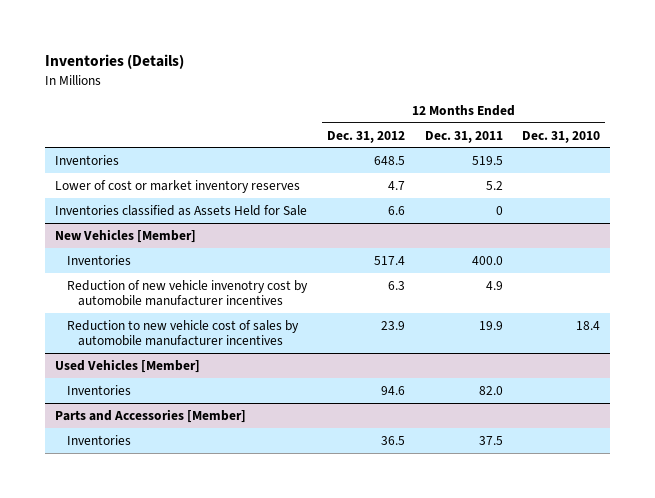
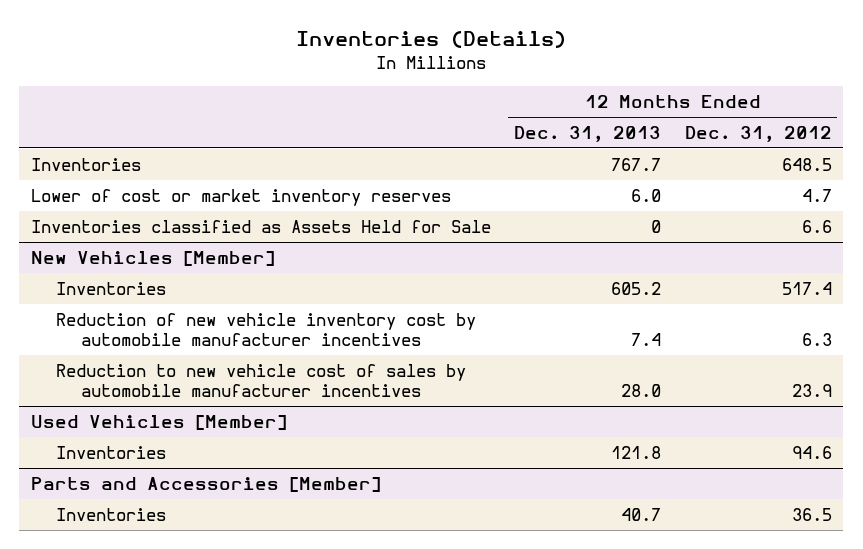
[424,130,503,143] Dec. 31, 2011 -> none
[522,130,601,143] Dec. 31, 2010 -> none
none -> [514,125,662,142] Dec. 31, 2013
[66,279,308,307] Reduction of new vehicle invenotry cost by automobile manufacturer incentives -> [56,312,477,347] Reduction of new vehicle inventory cost by automobile manufacturer incentives

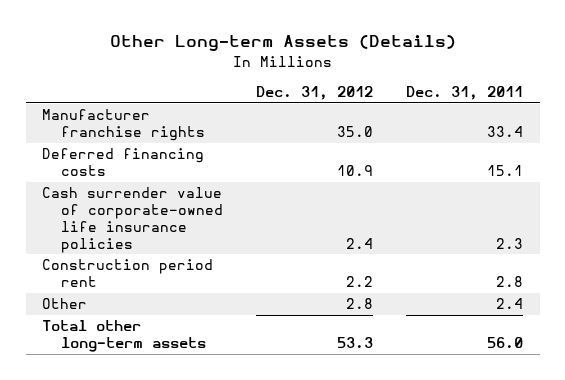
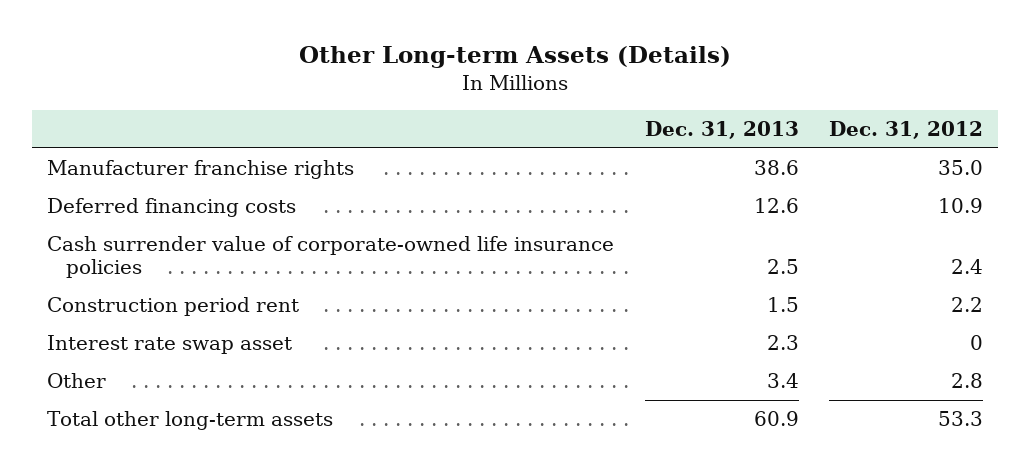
[406,86,524,101] Dec. 31, 2011 -> none
none -> [644,121,799,140] Dec. 31, 2013
none -> [47,335,293,355] Interest rate swap asset

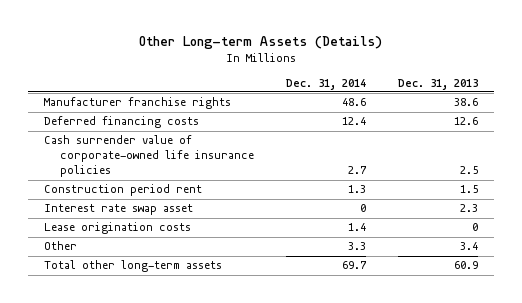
[829,121,984,140] Dec. 31, 2012 -> none
none -> [286,78,367,90] Dec. 31, 2014
none -> [43,222,191,235] Lease origination costs

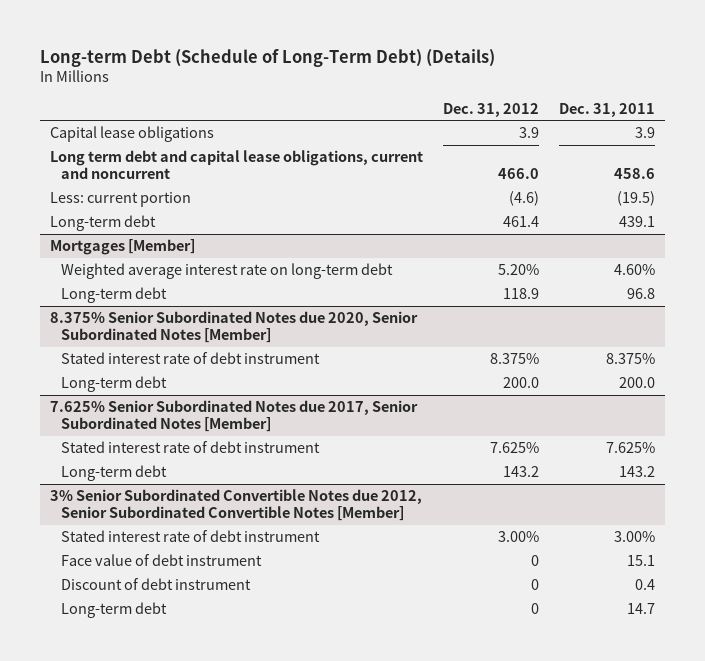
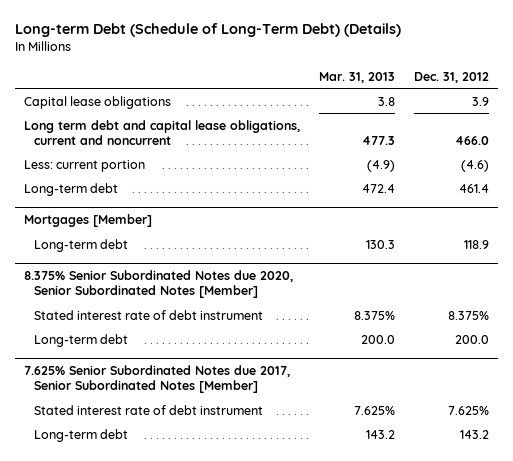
[558,102,655,117] Dec. 31, 2011 -> none
none -> [318,71,395,83] Mar. 31, 2013
[61,263,394,280] Weighted average interest rate on long-term debt -> none
[50,489,423,522] 3% Senior Subordinated Convertible Notes due 2012, Senior Subordinated Convertible Notes [Member] -> none
[61,530,321,543] Stated interest rate of debt instrument -> none
[61,554,263,567] Face value of debt instrument -> none
[61,578,252,591] Discount of debt instrument -> none
[61,602,168,619] Long-term debt -> none

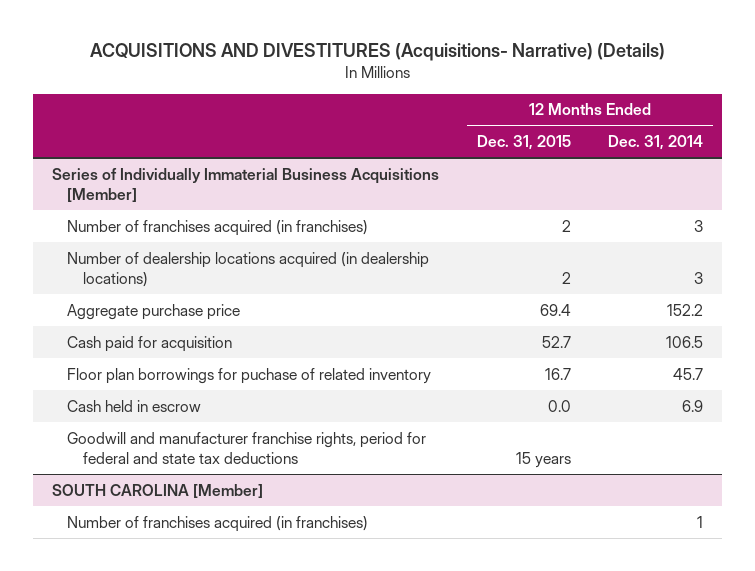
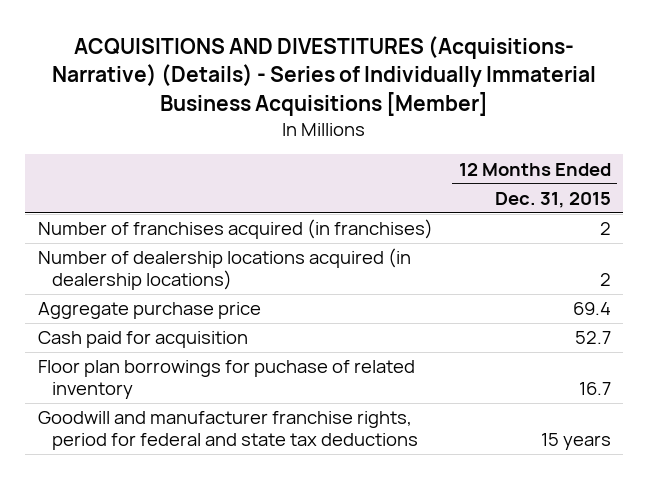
[89,43,665,62] ACQUISITIONS AND DIVESTITURES (Acquisitions- Narrative) (Details) -> [52,35,597,117] ACQUISITIONS AND DIVESTITURES (Acquisitions- Narrative) (Details) - Series of Individually Immaterial Business Acquisitions [Member]
[608,134,704,150] Dec. 31, 2014 -> none
[52,167,440,202] Series of Individually Immaterial Business Acquisitions [Member] -> none
[67,399,202,412] Cash held in escrow -> none
[52,483,264,498] SOUTH CAROLINA [Member] -> none
[67,515,369,532] Number of franchises acquired (in franchises) -> none

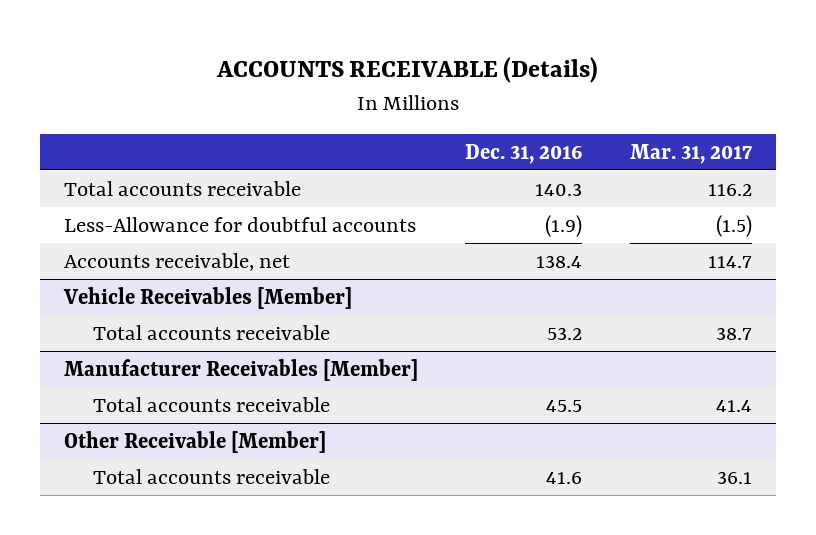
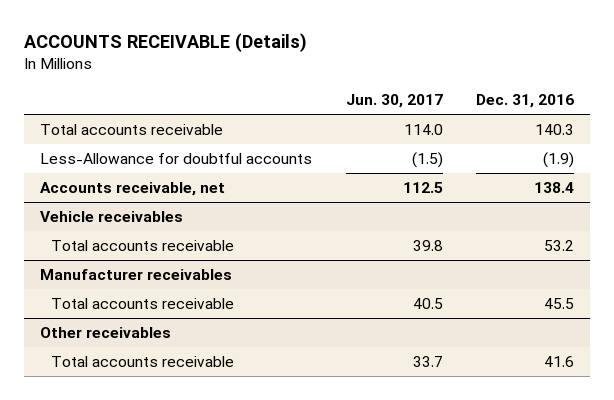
[630,143,753,164] Mar. 31, 2017 -> none
none -> [345,94,443,109] Jun. 30, 2017
[62,286,352,309] Vehicle Receivables [Member] -> [40,211,184,223] Vehicle receivables
[63,358,418,381] Manufacturer Receivables [Member] -> [40,269,233,281] Manufacturer receivables
[63,430,326,453] Other Receivable [Member] -> [40,327,172,339] Other receivables

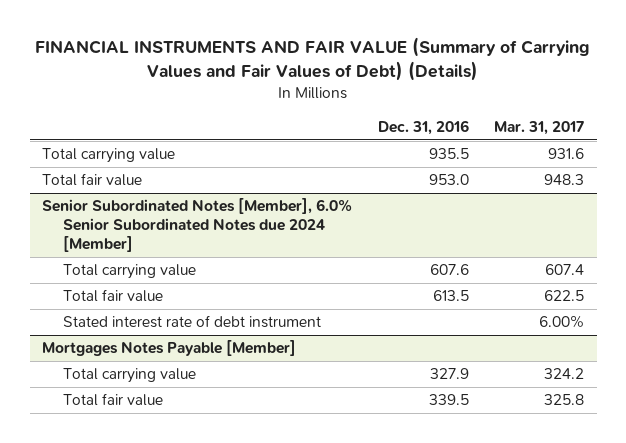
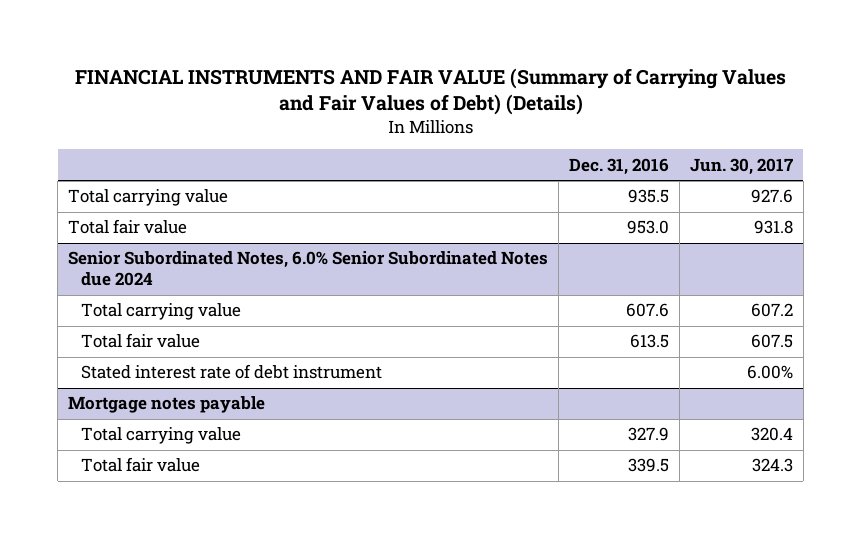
[494,120,585,135] Mar. 31, 2017 -> none
none -> [689,157,793,175] Jun. 30, 2017
[42,198,354,253] Senior Subordinated Notes [Member], 6.0% Senior Subordinated Notes due 2024 [Member] -> [68,251,549,287] Senior Subordinated Notes, 6.0% Senior Subordinated Notes due 2024
[42,340,297,357] Mortgages Notes Payable [Member] -> [68,396,266,414] Mortgage notes payable

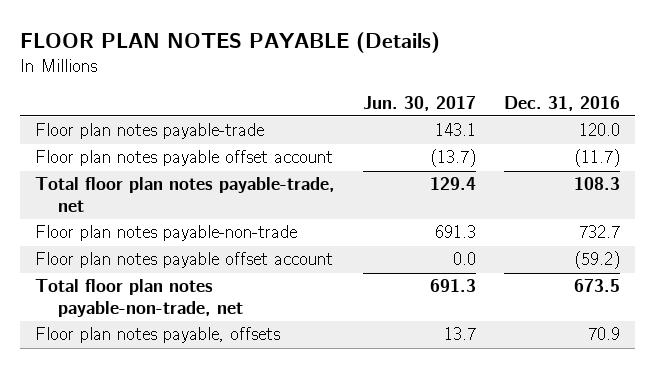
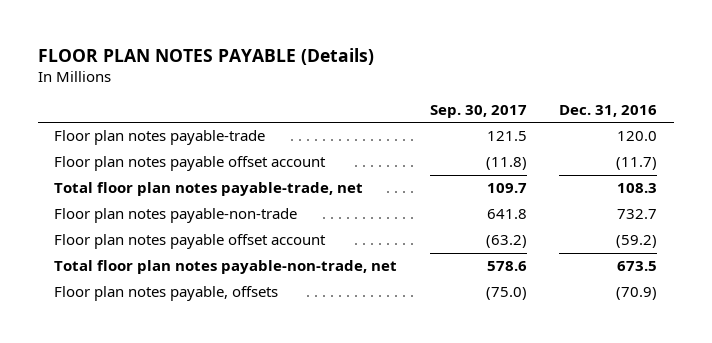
[362,95,476,111] Jun. 30, 2017 -> none
none -> [429,105,527,119] Sep. 30, 2017
[588,327,621,341] 70.9 -> [616,287,658,301] (70.9)

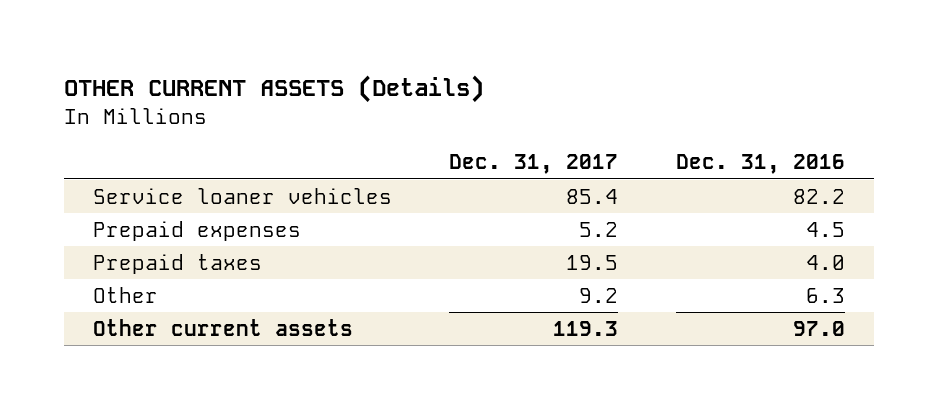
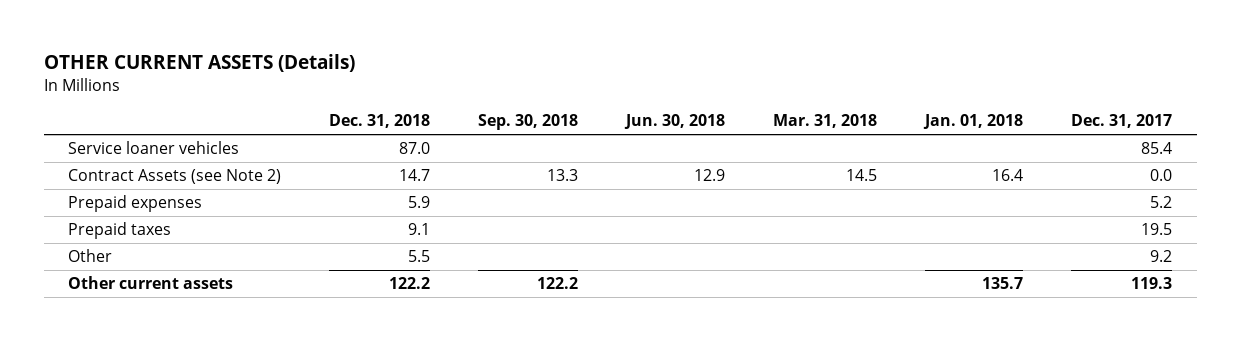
[675,154,845,175] Dec. 31, 2016 -> none
none -> [328,114,430,129] Dec. 31, 2018
none -> [477,114,578,131] Sep. 30, 2018
none -> [624,114,726,130] Jun. 30, 2018
none -> [773,114,878,129] Mar. 31, 2018
none -> [923,114,1024,130] Jan. 01, 2018
none -> [67,169,281,185] Contract Assets (see Note 2)

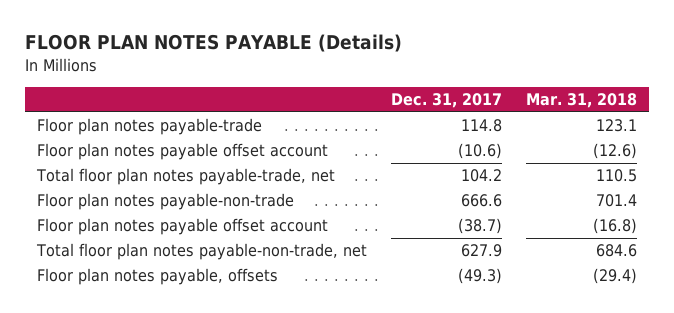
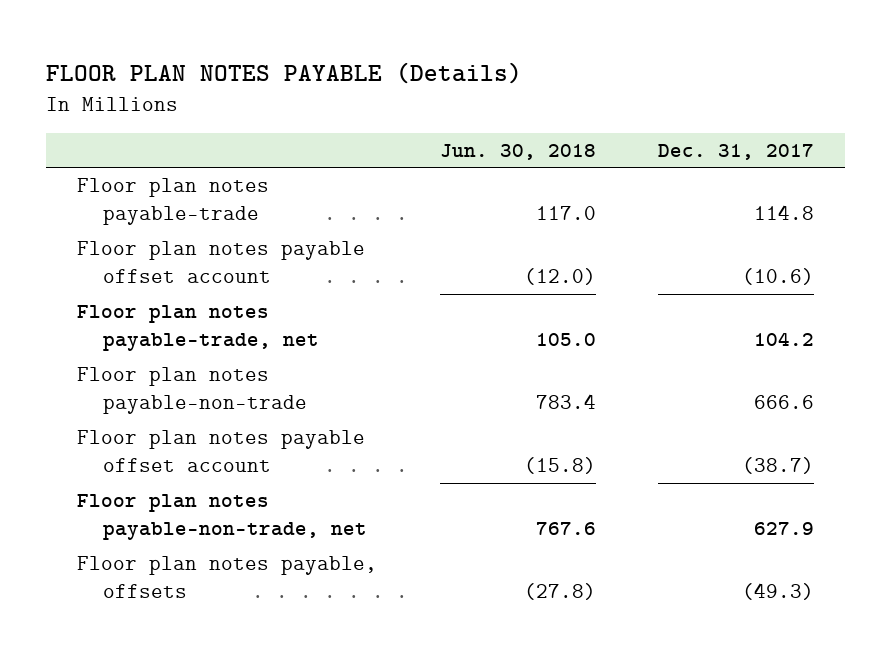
[525,93,637,109] Mar. 31, 2018 -> none
none -> [439,143,596,160] Jun. 30, 2018
[35,168,335,186] Total floor plan notes payable-trade, net -> [77,305,320,352] Floor plan notes payable-trade, net
[35,243,367,261] Total floor plan notes payable-non-trade, net -> [77,494,368,541] Floor plan notes payable-non-trade, net

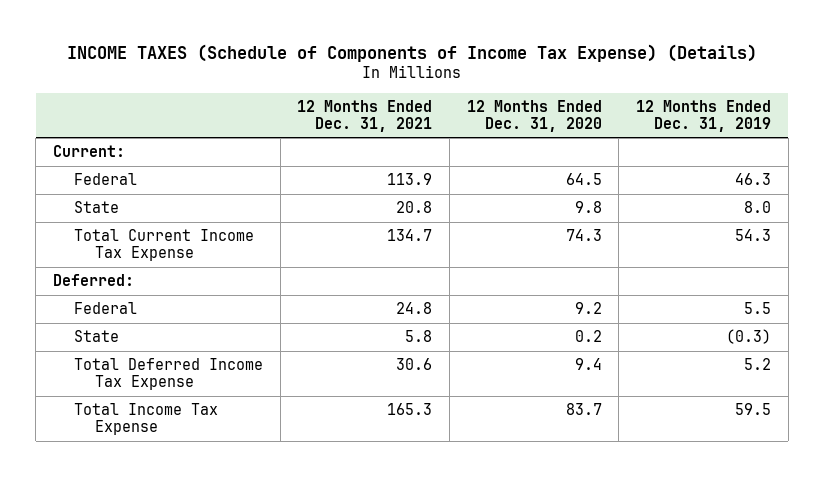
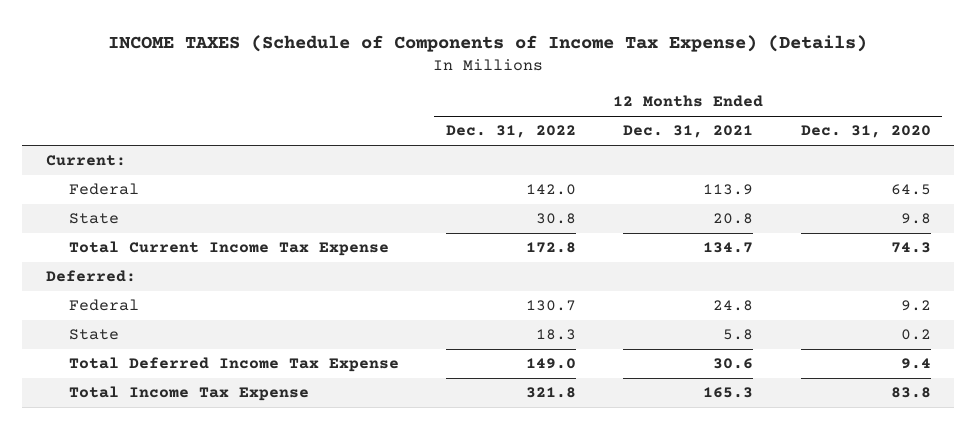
[635,99,771,132] 12 Months Ended Dec. 31, 2019 -> none
none -> [446,125,577,139] Dec. 31, 2022
[565,403,602,416] 83.7 -> [890,387,931,399] 83.8

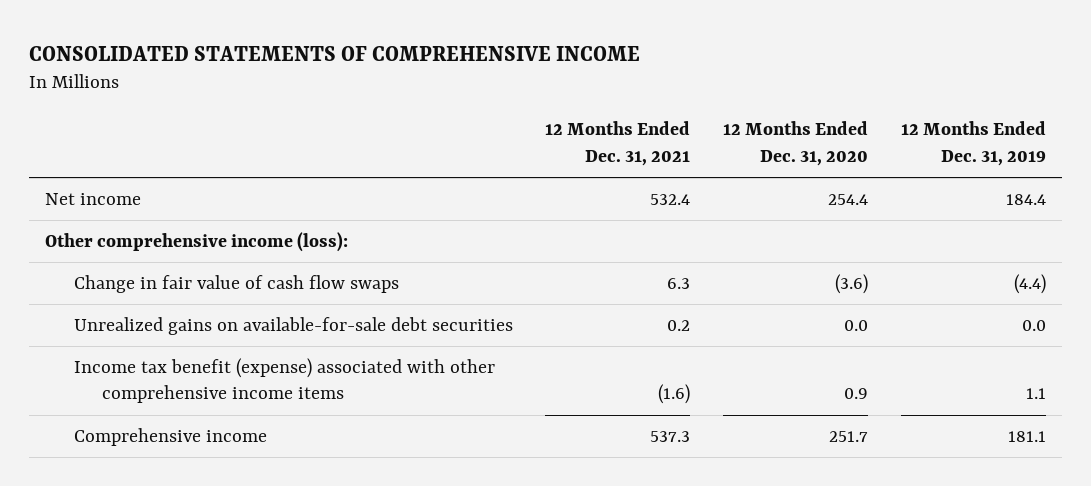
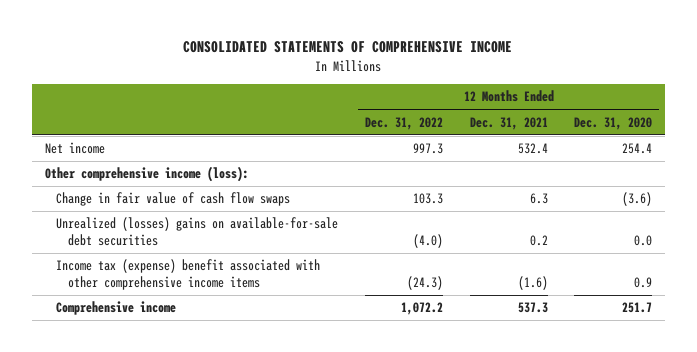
[900,121,1046,166] 12 Months Ended Dec. 31, 2019 -> none
none -> [365,116,444,130] Dec. 31, 2022
[73,316,513,335] Unrealized gains on available-for-sale debt securities -> [56,217,339,246] Unrealized (losses) gains on available-for-sale debt securities
[73,357,495,404] Income tax benefit (expense) associated with other comprehensive income items -> [56,259,321,290] Income tax (expense) benefit associated with other comprehensive income items

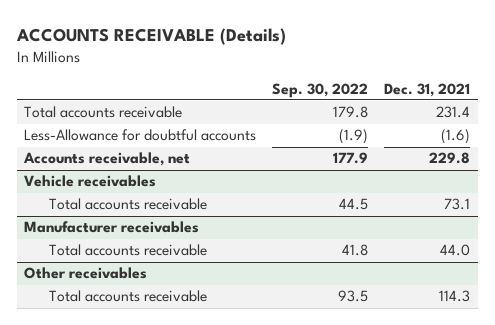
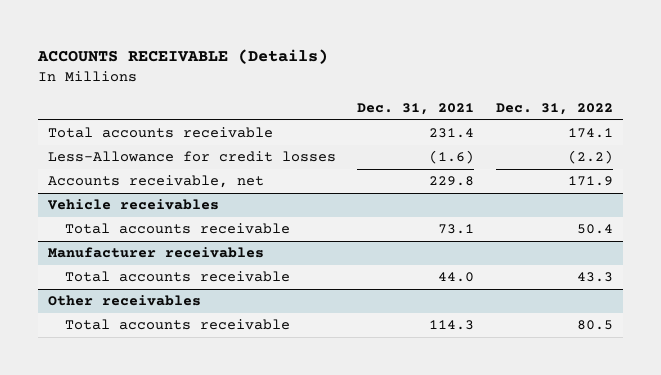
[272,82,369,98] Sep. 30, 2022 -> none
none -> [495,103,613,116] Dec. 31, 2022
[24,129,257,142] Less-Allowance for doubtful accounts -> [48,151,337,163] Less-Allowance for credit losses

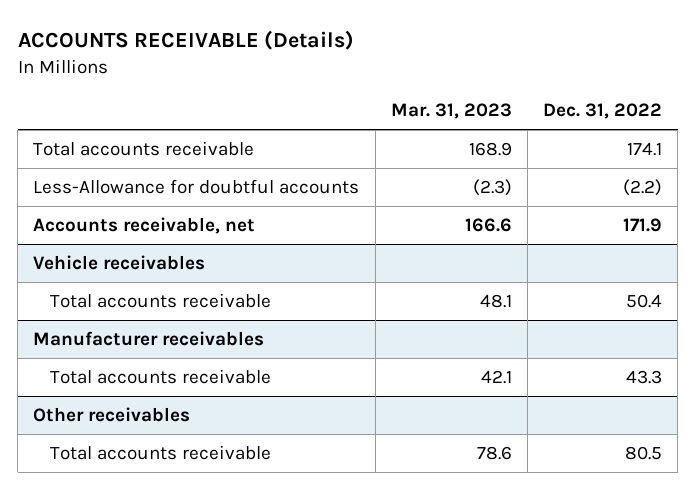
[357,103,475,116] Dec. 31, 2021 -> none
none -> [390,103,512,120] Mar. 31, 2023
[48,151,337,163] Less-Allowance for credit losses -> [33,178,360,194] Less-Allowance for doubtful accounts

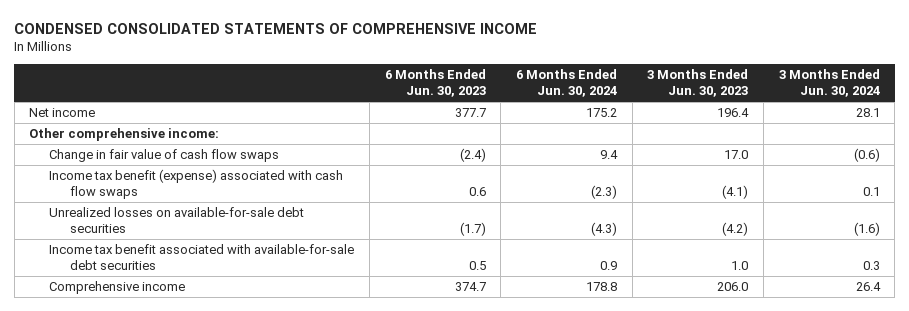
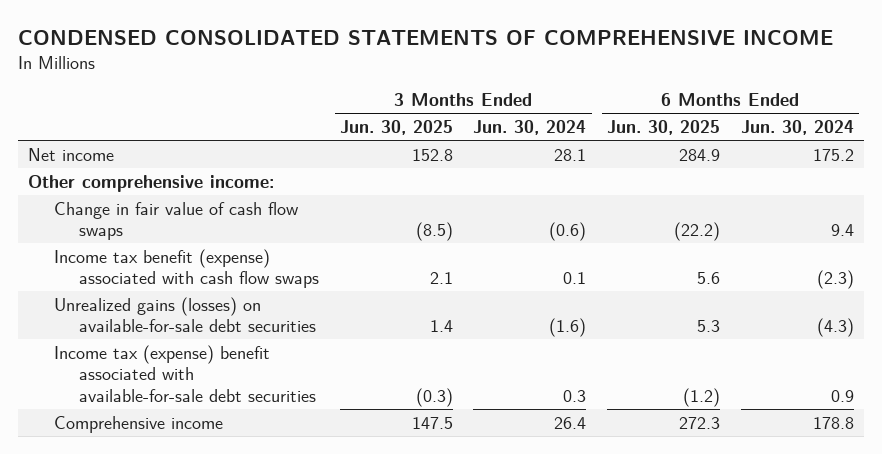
[384,69,486,98] 6 Months Ended Jun. 30, 2023 -> none
[647,69,749,98] 3 Months Ended Jun. 30, 2023 -> none
none -> [339,120,453,136] Jun. 30, 2025
none -> [607,120,721,136] Jun. 30, 2025
[49,206,305,234] Unrealized losses on available-for-sale debt securities -> [53,296,317,333] Unrealized gains (losses) on available-for-sale debt securities
[49,243,355,271] Income tax benefit associated with available-for-sale debt securities -> [53,344,317,402] Income tax (expense) benefit associated with available-for-sale debt securities

